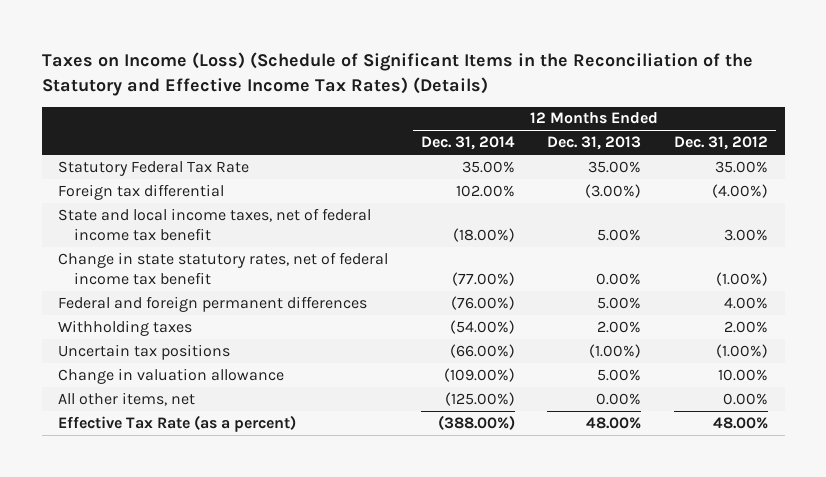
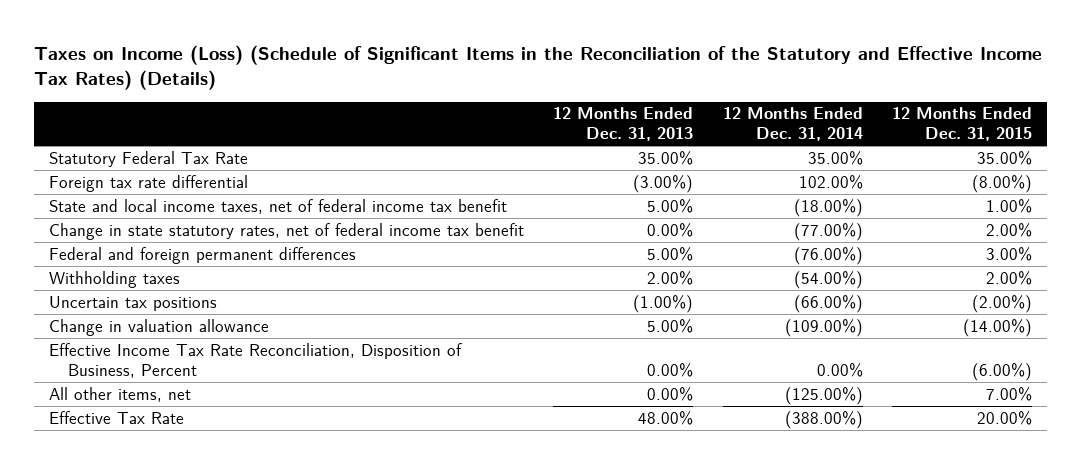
[674,136,769,151] Dec. 31, 2012 -> none
none -> [892,107,1033,142] 12 Months Ended Dec. 31, 2015
[57,183,224,200] Foreign tax differential -> [48,174,248,192] Foreign tax rate differential
none -> [48,342,462,378] Effective Income Tax Rate Reconciliation, Disposition of Business, Percent
[57,414,296,432] Effective Tax Rate (as a percent) -> [48,410,184,424] Effective Tax Rate

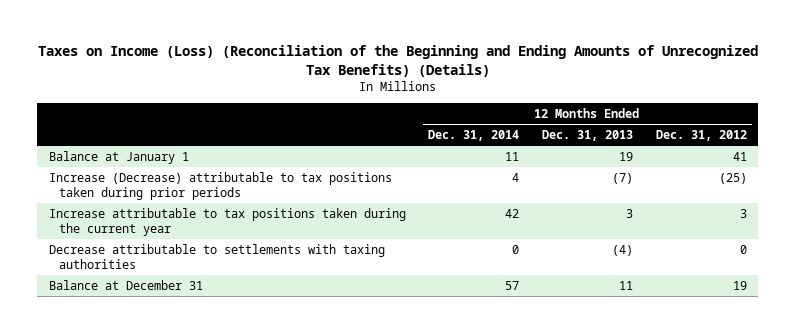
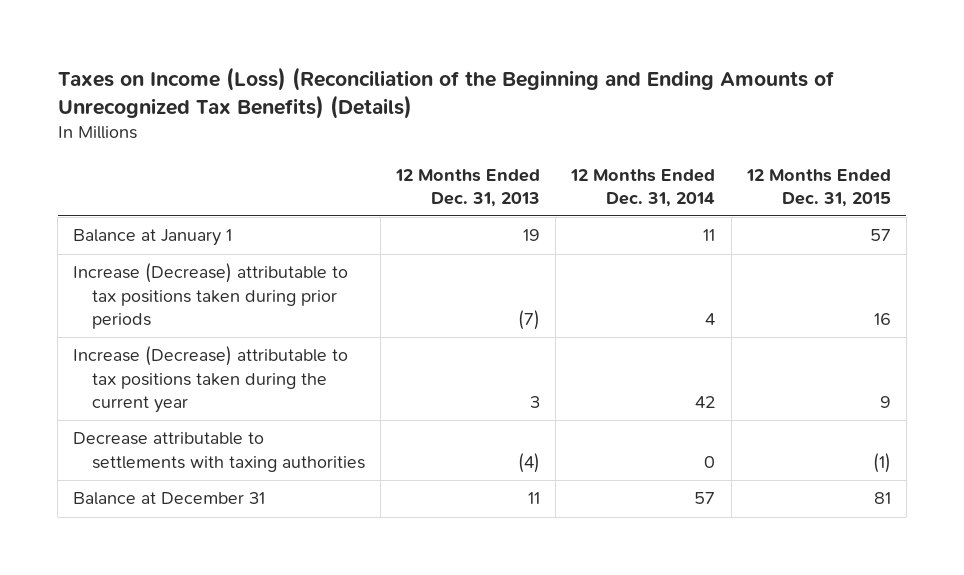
[655,130,747,142] Dec. 31, 2012 -> none
none -> [745,168,891,207] 12 Months Ended Dec. 31, 2015
[48,207,406,236] Increase attributable to tax positions taken during the current year -> [73,346,349,413] Increase (Decrease) attributable to tax positions taken during the current year

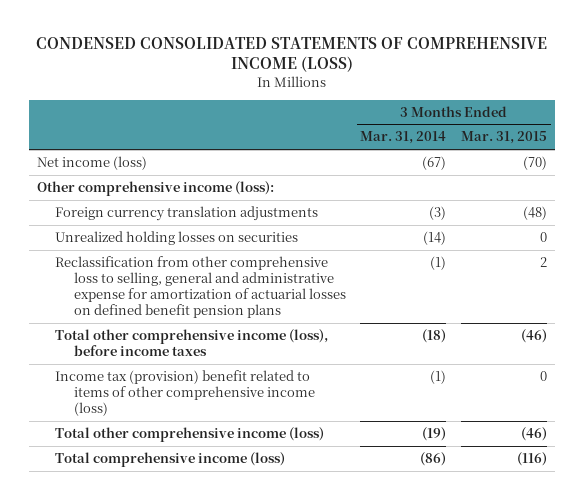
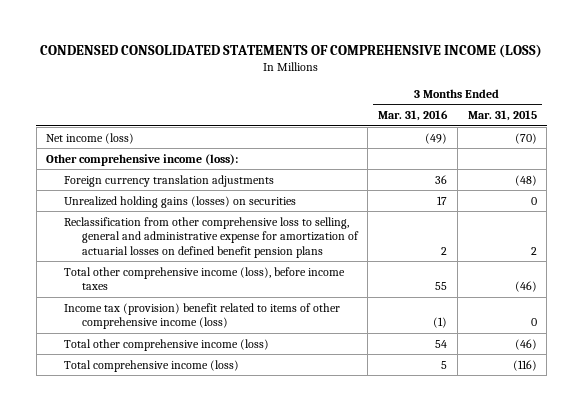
[360,131,447,145] Mar. 31, 2014 -> none
none -> [378,110,449,122] Mar. 31, 2016
[55,231,299,246] Unrealized holding losses on securities -> [63,195,296,208] Unrealized holding gains (losses) on securities

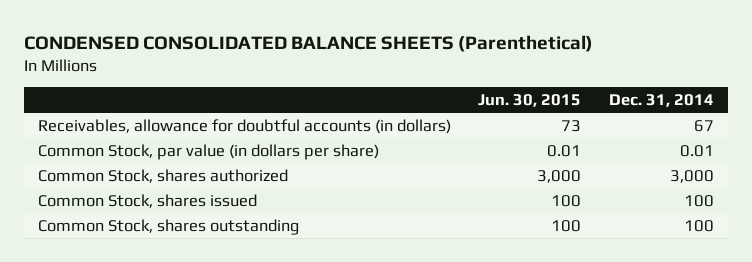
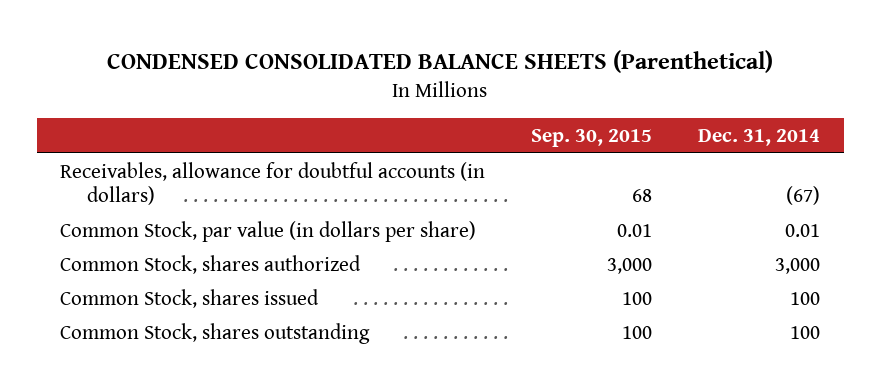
[478,93,582,107] Jun. 30, 2015 -> none
none -> [531,128,653,147] Sep. 30, 2015
[693,119,714,132] 67 -> [786,185,821,205] (67)

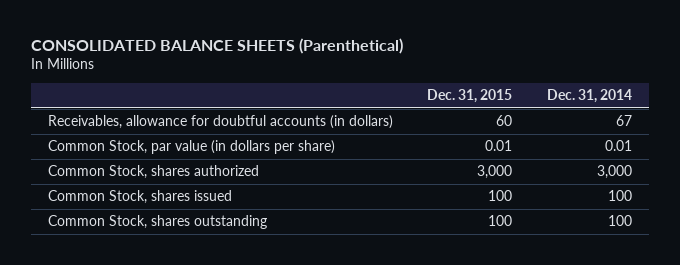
[107,50,774,74] CONDENSED CONSOLIDATED BALANCE SHEETS (Parenthetical) -> [30,38,403,55] CONSOLIDATED BALANCE SHEETS (Parenthetical)
[531,128,653,147] Sep. 30, 2015 -> none
none -> [427,88,513,103] Dec. 31, 2015
[786,185,821,205] (67) -> [615,115,632,127] 67

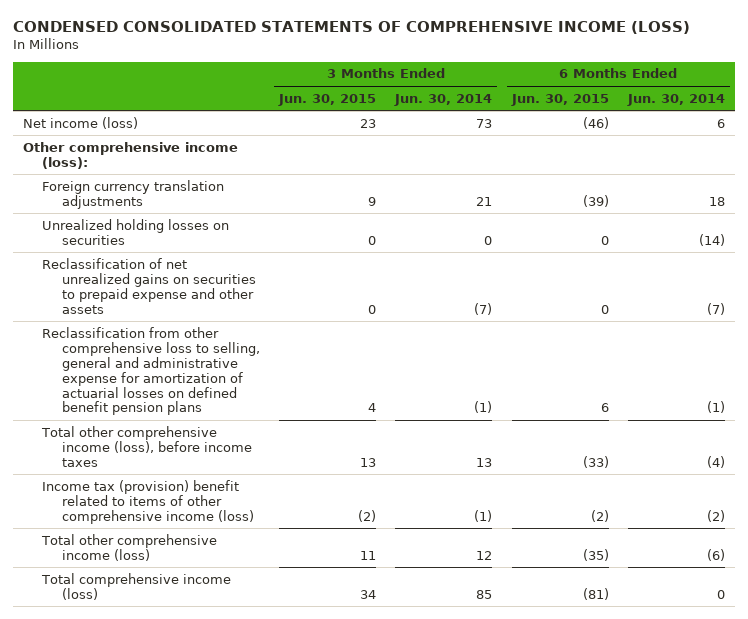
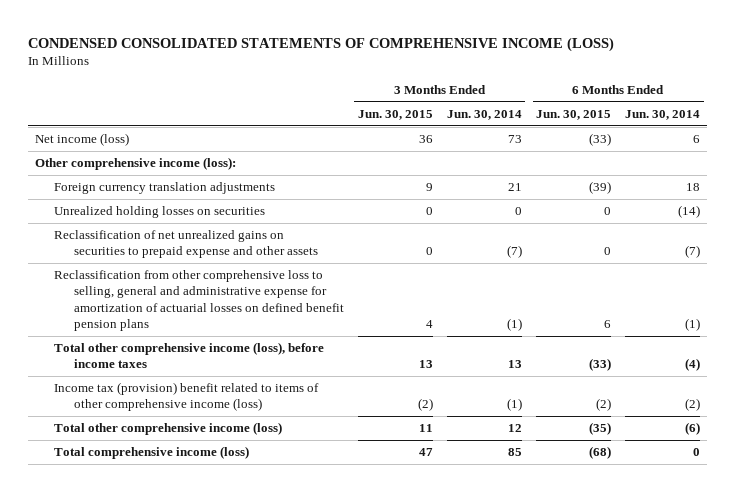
[359,118,376,128] 23 -> [418,135,433,144] 36
[582,116,609,129] (46) -> [589,133,612,147] (33)
[359,589,376,599] 34 -> [418,448,433,457] 47
[582,587,609,600] (81) -> [589,446,612,460] (68)

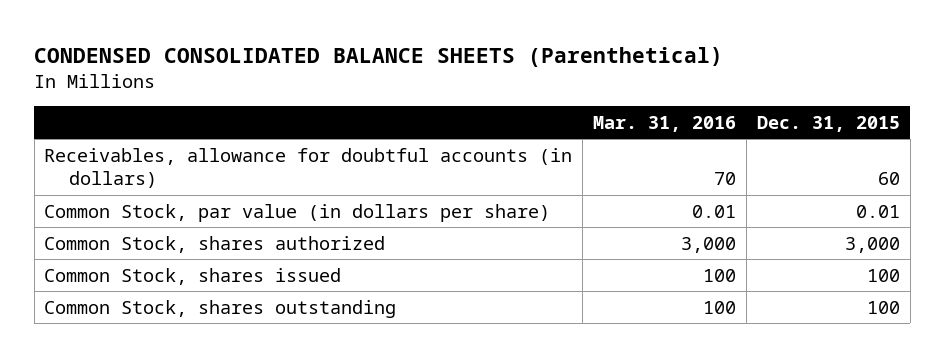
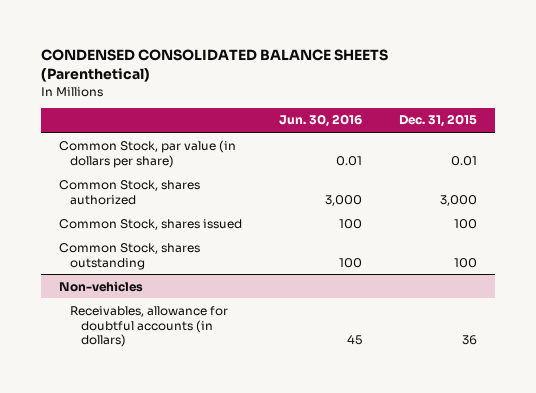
[593,115,737,132] Mar. 31, 2016 -> none
none -> [279,114,363,128] Jun. 30, 2016
[44,147,573,189] Receivables, allowance for doubtful accounts (in dollars) -> none
none -> [59,280,144,292] Non-vehicles
none -> [70,305,229,348] Receivables, allowance for doubtful accounts (in dollars)

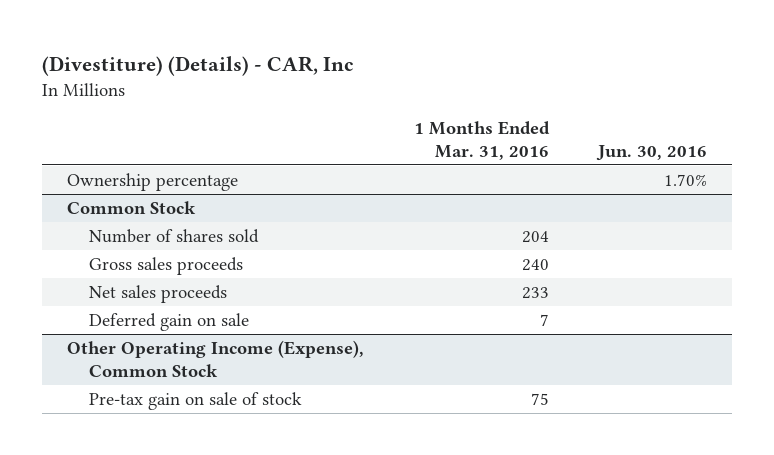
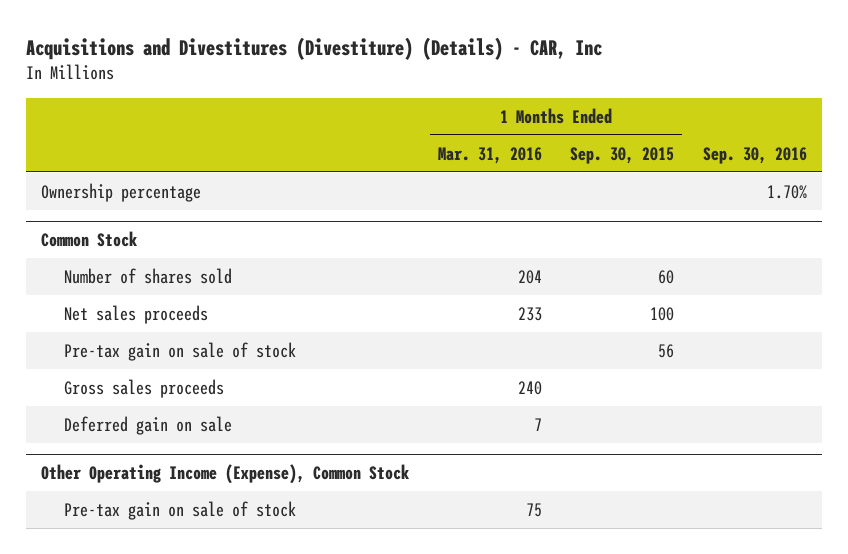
[42,55,355,76] (Divestiture) (Details) - CAR, Inc -> [26,36,603,60] Acquisitions and Divestitures (Divestiture) (Details) - CAR, Inc
[596,144,708,161] Jun. 30, 2016 -> none
none -> [570,146,675,164] Sep. 30, 2015
none -> [703,146,808,164] Sep. 30, 2016
none -> [63,341,296,361] Pre-tax gain on sale of stock
[89,256,244,275] Gross sales proceeds -> [63,378,224,398] Gross sales proceeds

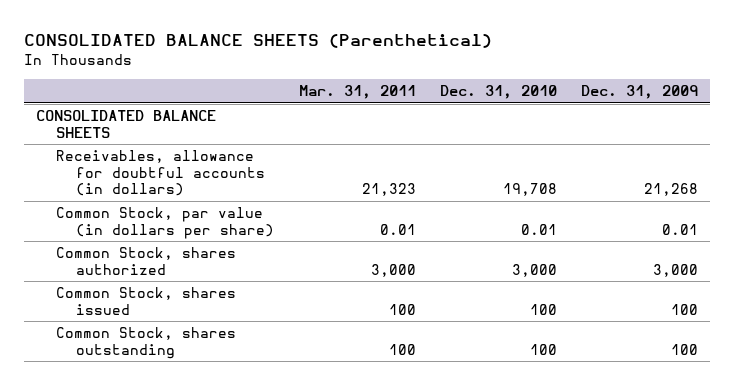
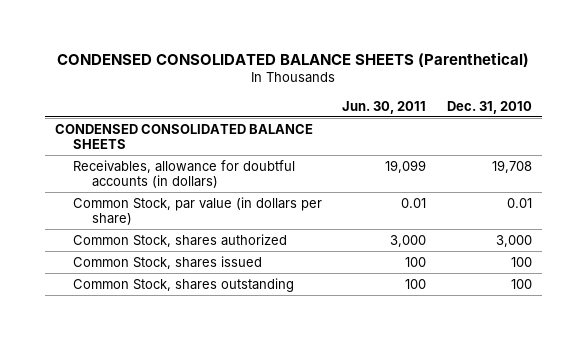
[24,33,493,48] CONSOLIDATED BALANCE SHEETS (Parenthetical) -> [57,51,530,67] CONDENSED CONSOLIDATED BALANCE SHEETS (Parenthetical)
[298,85,416,100] Mar. 31, 2011 -> none
[581,85,699,100] Dec. 31, 2009 -> none
none -> [342,100,427,114] Jun. 30, 2011
[36,110,217,138] CONSOLIDATED BALANCE SHEETS -> [54,123,313,149] CONDENSED CONSOLIDATED BALANCE SHEETS

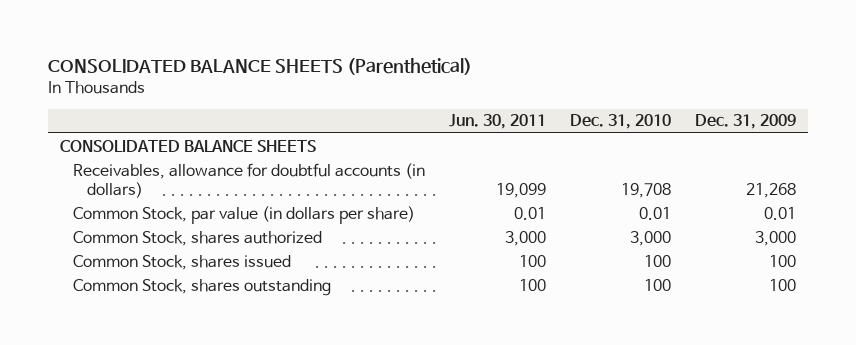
[57,51,530,67] CONDENSED CONSOLIDATED BALANCE SHEETS (Parenthetical) -> [47,58,472,76] CONSOLIDATED BALANCE SHEETS (Parenthetical)
none -> [694,114,796,130] Dec. 31, 2009
[54,123,313,149] CONDENSED CONSOLIDATED BALANCE SHEETS -> [59,139,316,152] CONSOLIDATED BALANCE SHEETS

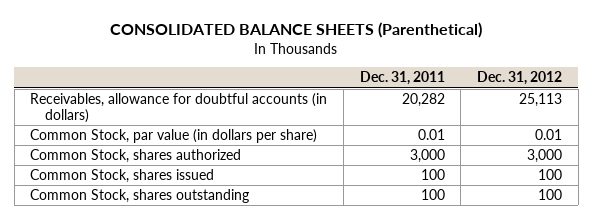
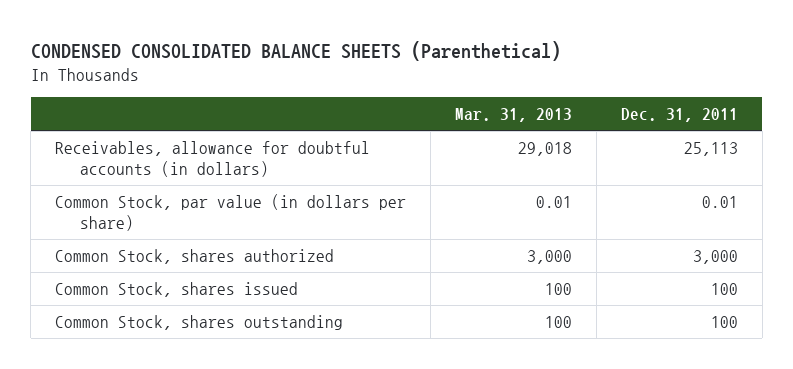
[110,22,483,39] CONSOLIDATED BALANCE SHEETS (Parenthetical) -> [30,41,561,62] CONDENSED CONSOLIDATED BALANCE SHEETS (Parenthetical)
[477,71,563,86] Dec. 31, 2012 -> none
none -> [455,108,573,123] Mar. 31, 2013
[401,93,445,108] 20,282 -> [683,141,738,156] 25,113

